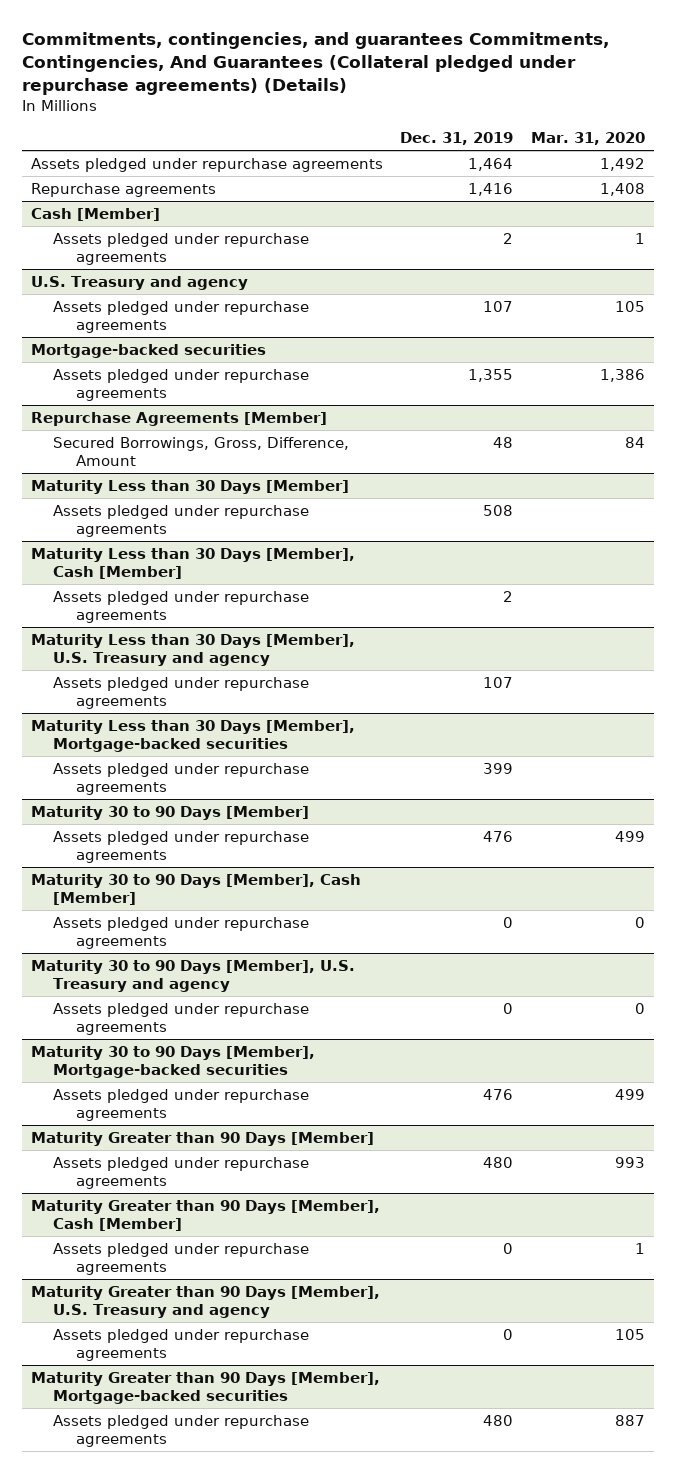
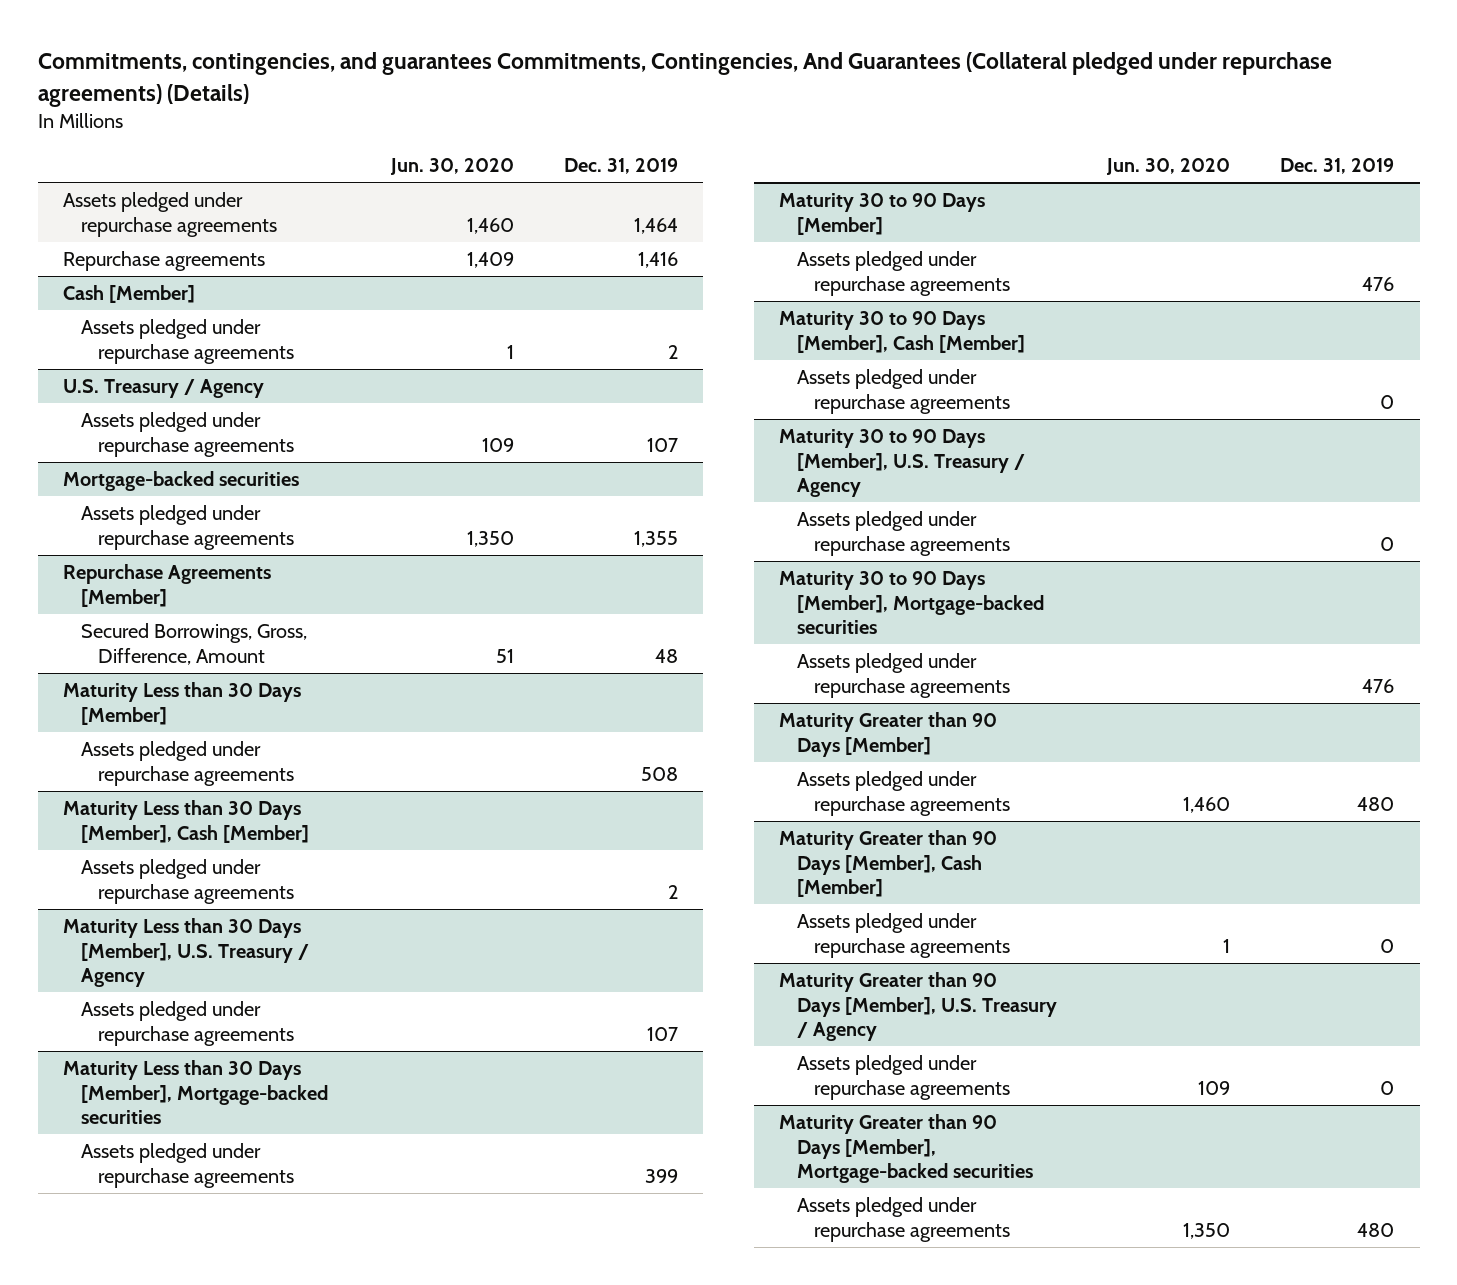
[530,132,645,146] Mar. 31, 2020 -> none
none -> [389,158,514,176] Jun. 30, 2020
[30,275,248,290] U.S. Treasury and agency -> [63,379,265,399] U.S. Treasury / Agency
[30,633,355,666] Maturity Less than 30 Days [Member], U.S. Treasury and agency -> [63,918,309,988] Maturity Less than 30 Days [Member], U.S. Treasury / Agency
[30,959,355,992] Maturity 30 to 90 Days [Member], U.S. Treasury and agency -> [779,429,1025,498] Maturity 30 to 90 Days [Member], U.S. Treasury / Agency
[30,1285,380,1318] Maturity Greater than 90 Days [Member], U.S. Treasury and agency -> [779,972,1057,1042] Maturity Greater than 90 Days [Member], U.S. Treasury / Agency

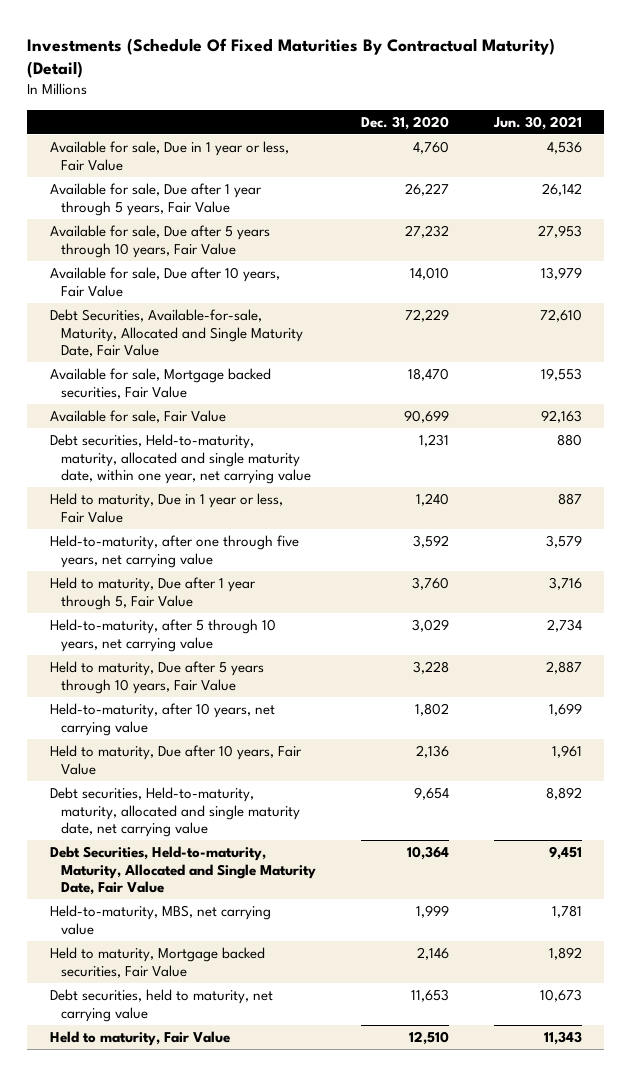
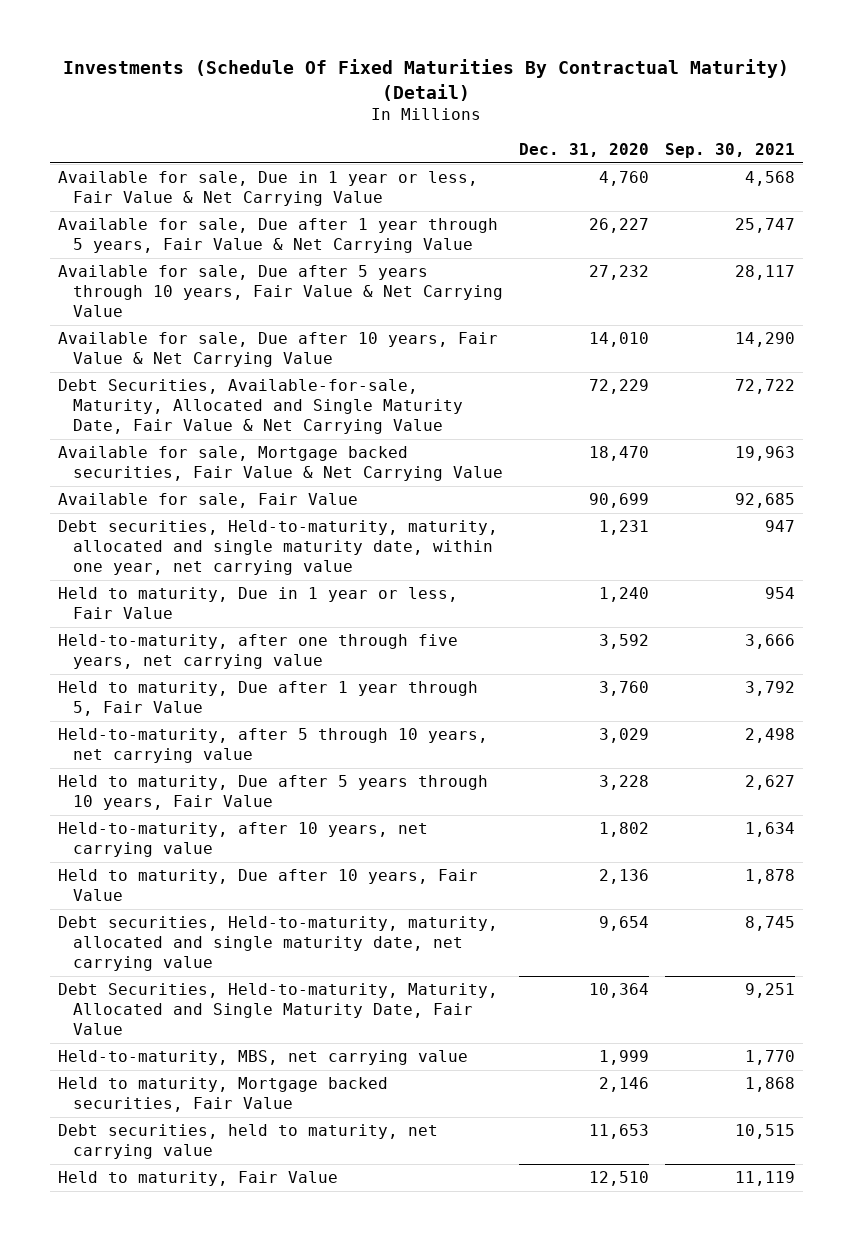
[492,115,582,130] Jun. 30, 2021 -> none
none -> [665,143,796,159] Sep. 30, 2021
[49,141,289,171] Available for sale, Due in 1 year or less, Fair Value -> [57,171,478,207] Available for sale, Due in 1 year or less, Fair Value & Net Carrying Value
[49,183,262,216] Available for sale, Due after 1 year through 5 years, Fair Value -> [57,218,498,254] Available for sale, Due after 1 year through 5 years, Fair Value & Net Carrying Value
[49,225,270,258] Available for sale, Due after 5 years through 10 years, Fair Value -> [57,265,504,318] Available for sale, Due after 5 years through 10 years, Fair Value & Net Carrying Value
[49,267,280,297] Available for sale, Due after 10 years, Fair Value -> [57,332,498,368] Available for sale, Due after 10 years, Fair Value & Net Carrying Value
[49,309,303,358] Debt Securities, Available-for-sale, Maturity, Allocated and Single Maturity Date, Fair Value -> [57,379,464,435] Debt Securities, Available-for-sale, Maturity, Allocated and Single Maturity Date, Fair Value & Net Carrying Value
[49,368,271,399] Available for sale, Mortgage backed securities, Fair Value -> [57,446,504,482] Available for sale, Mortgage backed securities, Fair Value & Net Carrying Value

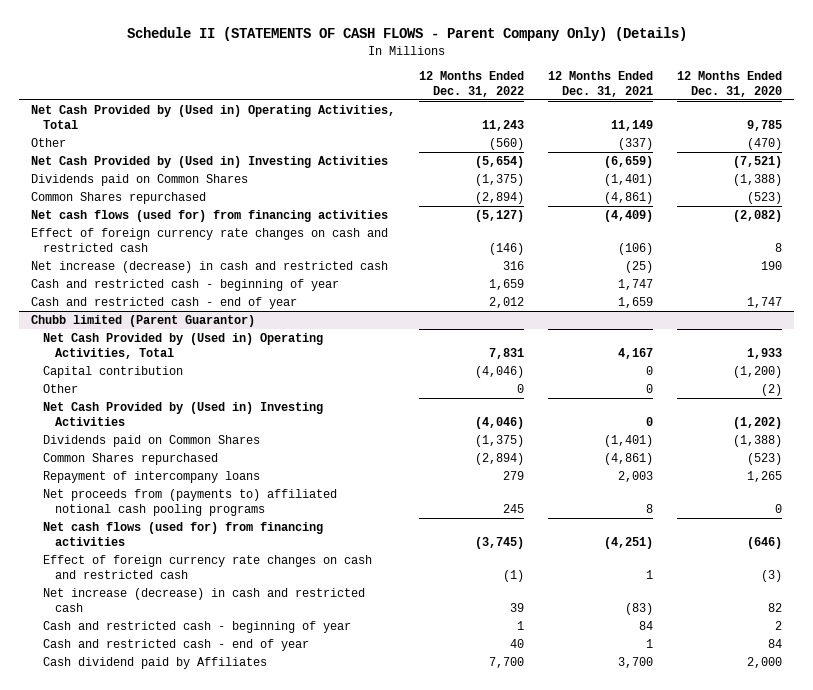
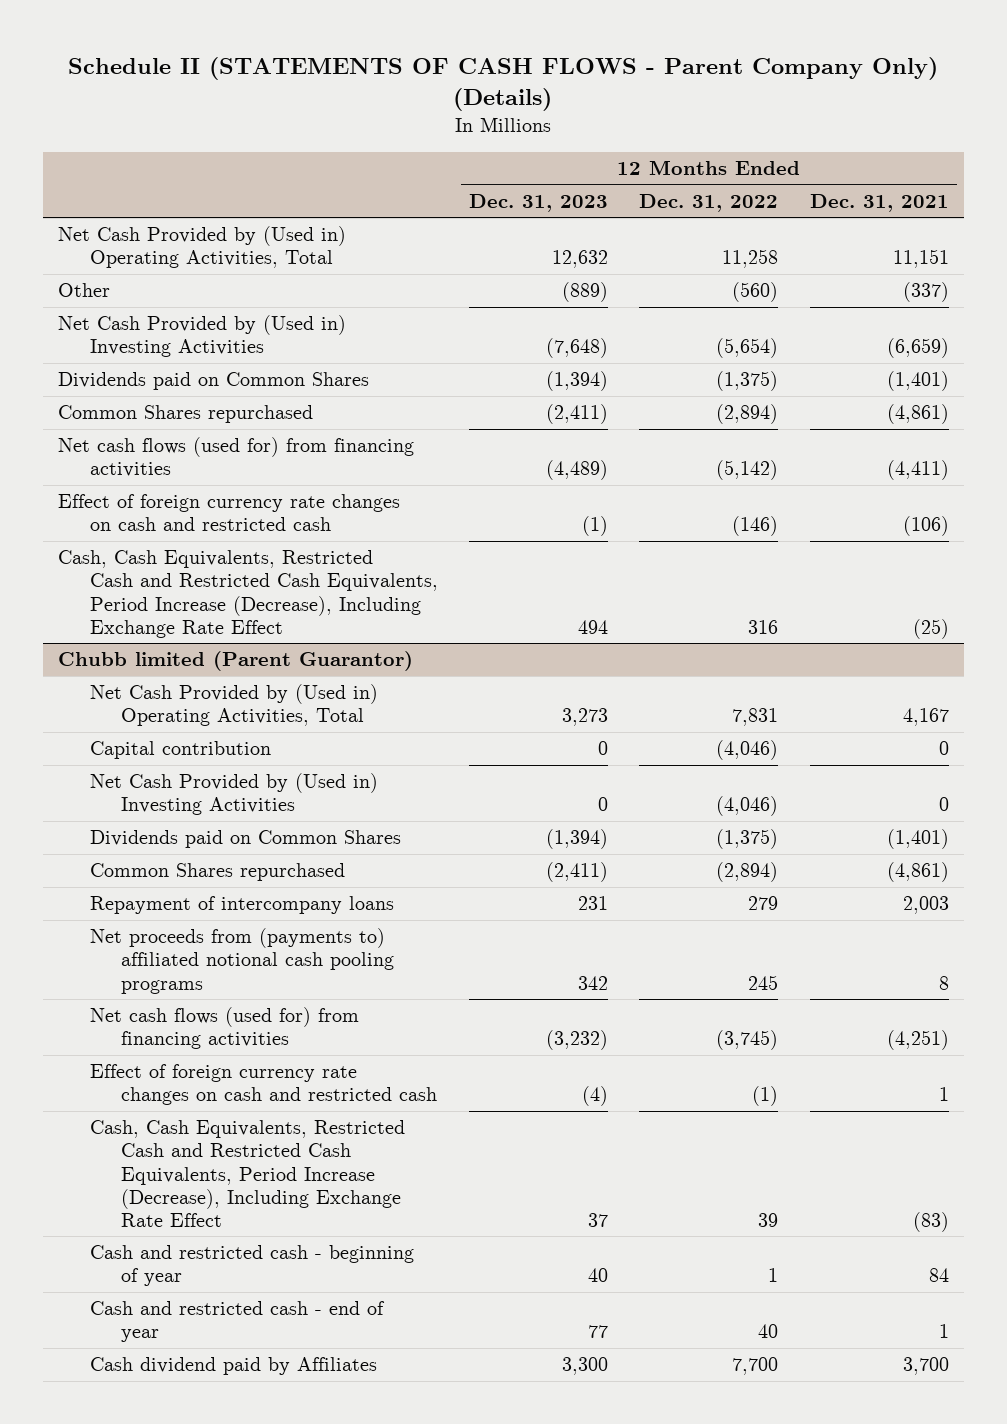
[676,70,782,97] 12 Months Ended Dec. 31, 2020 -> none
none -> [468,193,608,212] Dec. 31, 2023
[482,120,525,132] 11,243 -> [722,249,779,269] 11,258
[611,120,654,132] 11,149 -> [892,249,949,269] 11,151
[475,210,525,223] (5,127) -> [716,460,779,481] (5,142)
[604,210,654,223] (4,409) -> [886,460,949,481] (4,411)
[31,279,340,292] Cash and restricted cash - beginning of year -> none
[31,297,298,310] Cash and restricted cash - end of year -> none
[31,261,389,274] Net increase (decrease) in cash and restricted cash -> [58,550,438,638] Cash, Cash Equivalents, Restricted Cash and Restricted Cash Equivalents, Period Increase (Decrease), Including Exchange Rate Effect
[43,384,79,394] Other -> none
[43,588,366,613] Net increase (decrease) in cash and restricted cash -> [89,1120,405,1227] Cash, Cash Equivalents, Restricted Cash and Restricted Cash Equivalents, Period Increase (Decrease), Including Exchange Rate Effect

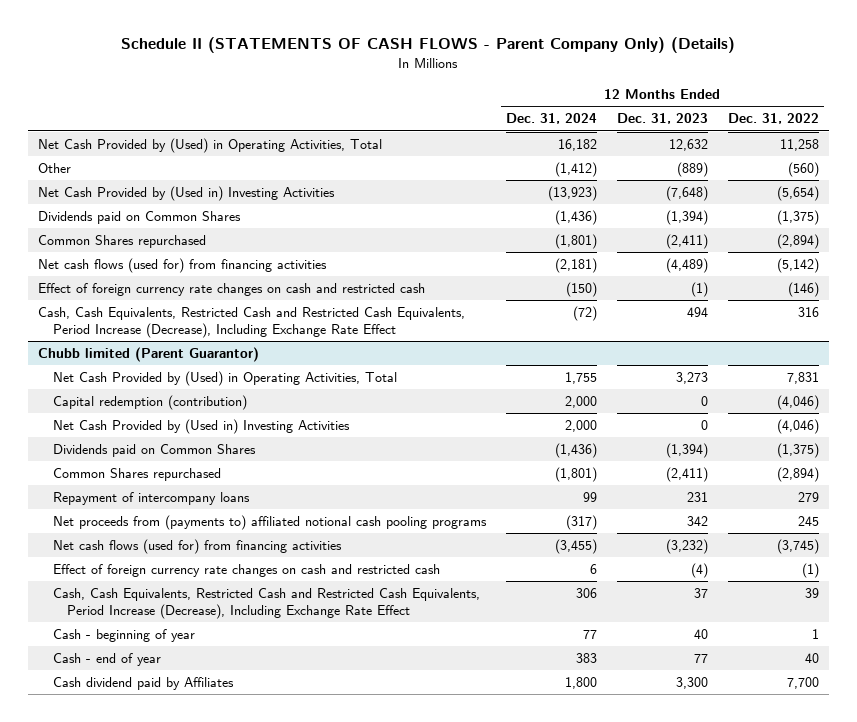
[809,193,949,212] Dec. 31, 2021 -> none
none -> [505,113,597,125] Dec. 31, 2024
[58,226,347,269] Net Cash Provided by (Used in) Operating Activities, Total -> [38,138,383,154] Net Cash Provided by (Used) in Operating Activities, Total
[89,684,378,727] Net Cash Provided by (Used in) Operating Activities, Total -> [52,371,397,387] Net Cash Provided by (Used) in Operating Activities, Total
[89,741,271,760] Capital contribution -> [52,395,247,411] Capital redemption (contribution)
[89,1245,414,1287] Cash and restricted cash - beginning of year -> [52,629,195,643] Cash - beginning of year
[89,1301,385,1343] Cash and restricted cash - end of year -> [52,653,161,667] Cash - end of year

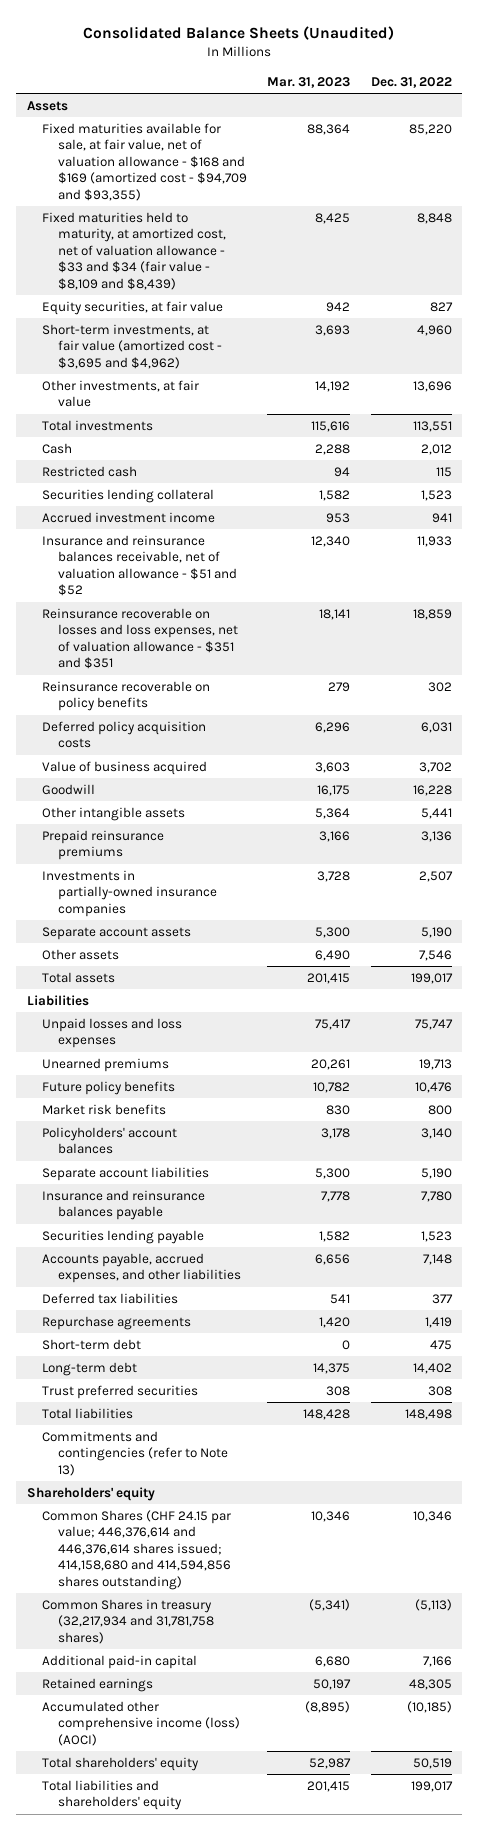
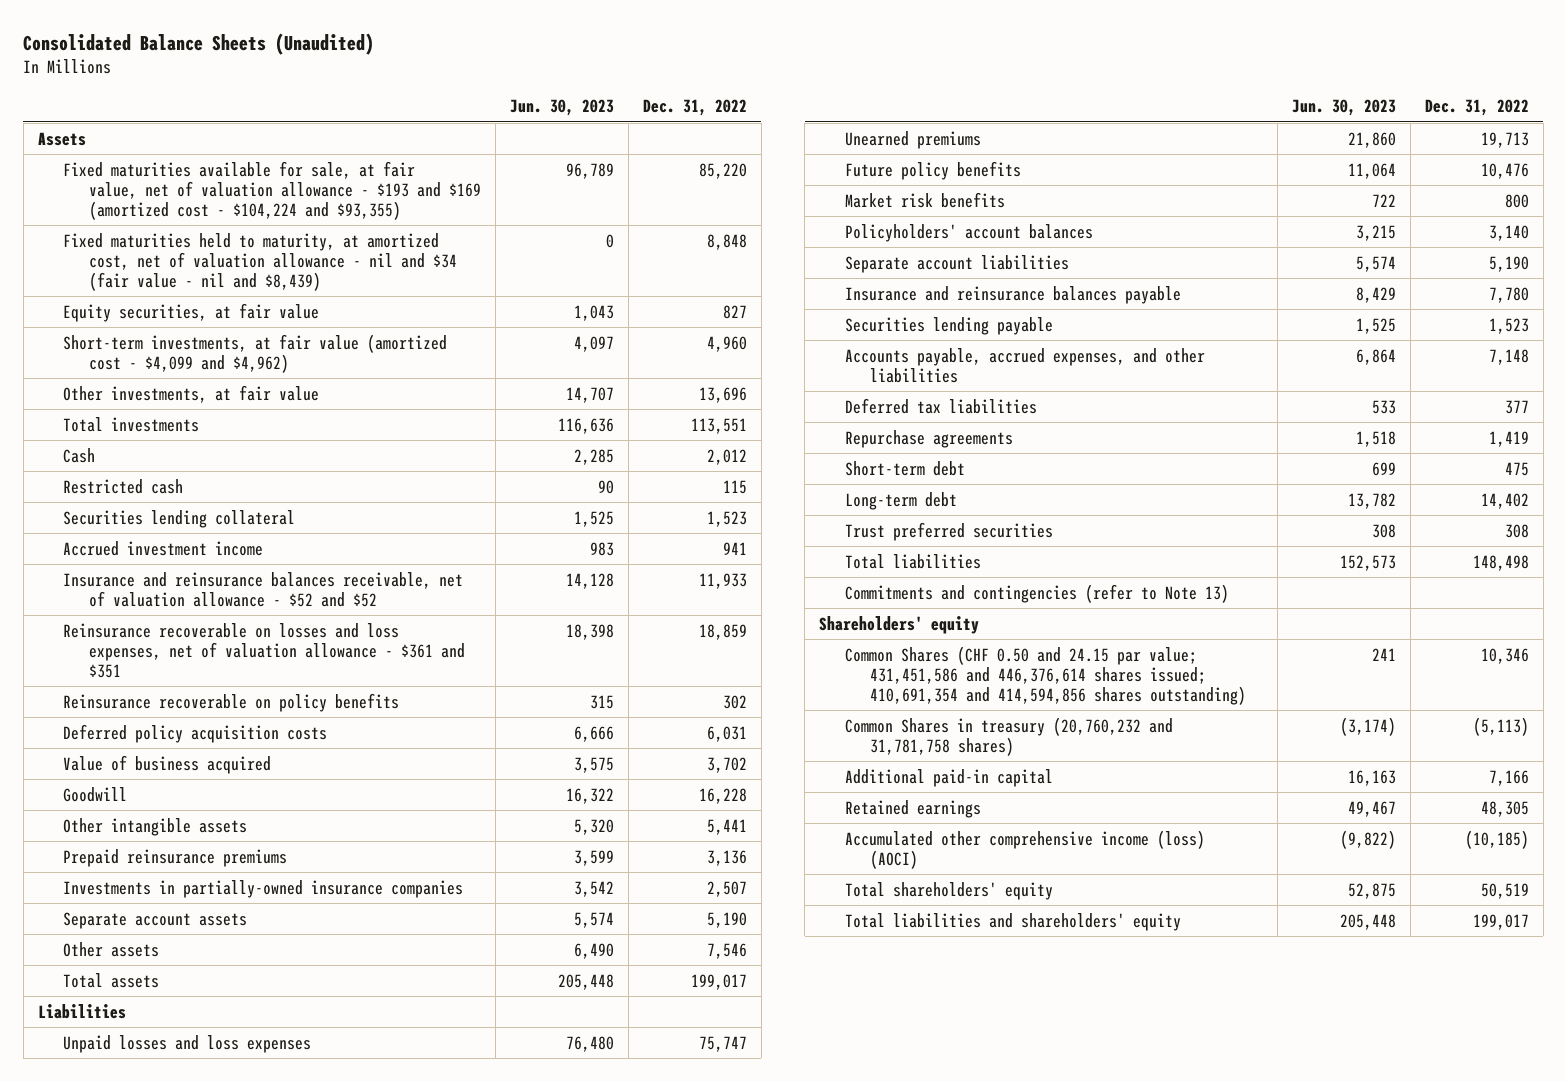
[267,76,351,88] Mar. 31, 2023 -> none
none -> [509,99,614,117] Jun. 30, 2023
[42,122,247,201] Fixed maturities available for sale, at fair value, net of valuation allowance - $168 and $169 (amortized cost - $94,709 and $93,355) -> [63,160,481,220] Fixed maturities available for sale, at fair value, net of valuation allowance - $193 and $169 (amortized cost - $104,224 and $93,355)
[42,211,226,290] Fixed maturities held to maturity, at amortized cost, net of valuation allowance - $33 and $34 (fair value - $8,109 and $8,439) -> [63,232,457,291] Fixed maturities held to maturity, at amortized cost, net of valuation allowance - nil and $34 (fair value - nil and $8,439)
[42,323,222,369] Short-term investments, at fair value (amortized cost - $3,695 and $4,962) -> [63,333,448,373] Short-term investments, at fair value (amortized cost - $4,099 and $4,962)
[42,534,237,597] Insurance and reinsurance balances receivable, net of valuation allowance - $51 and $52 -> [63,571,464,607] Insurance and reinsurance balances receivable, net of valuation allowance - $52 and $52
[42,607,238,670] Reinsurance recoverable on losses and loss expenses, net of valuation allowance - $351 and $351 -> [63,622,465,678] Reinsurance recoverable on losses and loss expenses, net of valuation allowance - $361 and $351
[42,1509,232,1590] Common Shares (CHF 24.15 par value; 446,376,614 and 446,376,614 shares issued; 414,158,680 and 414,594,856 shares outstanding) -> [844,645,1247,705] Common Shares (CHF 0.50 and 24.15 par value; 431,451,586 and 446,376,614 shares issued; 410,691,354 and 414,594,856 shares outstanding)
[42,1598,214,1644] Common Shares in treasury (32,217,934 and 31,781,758 shares) -> [844,716,1173,756] Common Shares in treasury (20,760,232 and 31,781,758 shares)

